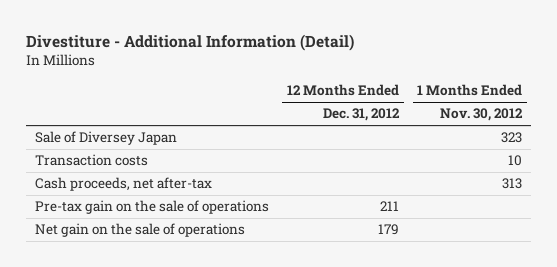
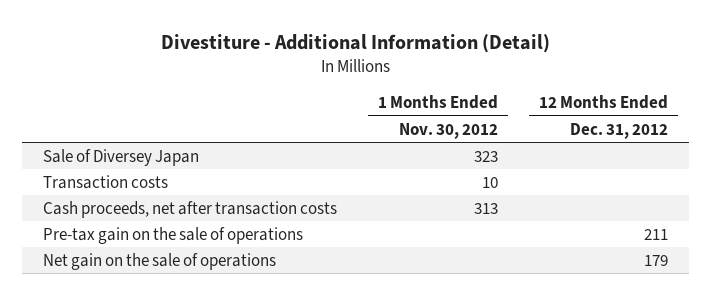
[34,177,212,192] Cash proceeds, net after-tax -> [42,200,337,218] Cash proceeds, net after transaction costs

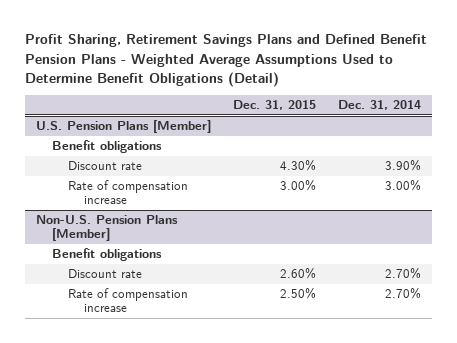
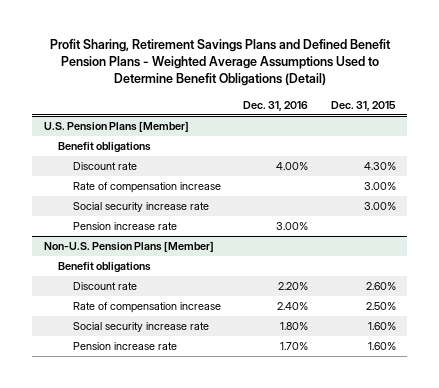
[337,100,421,111] Dec. 31, 2014 -> none
none -> [243,100,309,111] Dec. 31, 2016
none -> [72,202,209,213] Social security increase rate
none -> [72,222,177,231] Pension increase rate
none -> [72,322,209,333] Social security increase rate
none -> [72,342,177,351] Pension increase rate

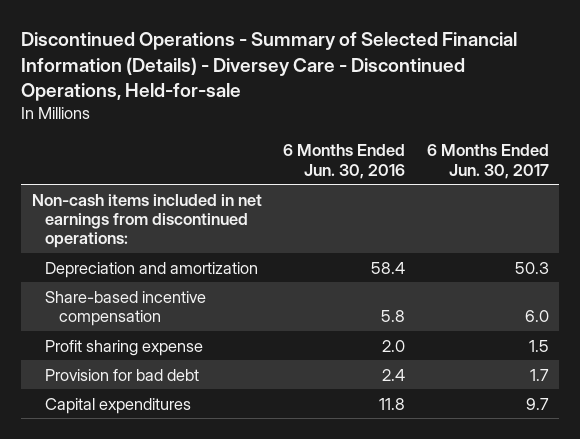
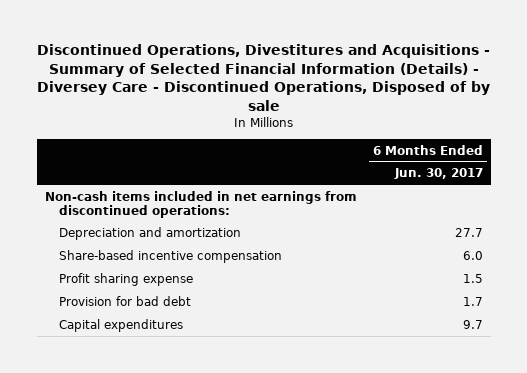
[20,32,517,102] Discontinued Operations - Summary of Selected Financial Information (Details) - Diversey Care - Discontinued Operations, Held-for-sale -> [36,44,490,111] Discontinued Operations, Divestitures and Acquisitions - Summary of Selected Financial Information (Details) - Diversey Care - Discontinued Operations, Disposed of by sale
[283,144,406,179] 6 Months Ended Jun. 30, 2016 -> none
[514,261,549,274] 50.3 -> [454,227,483,237] 27.7

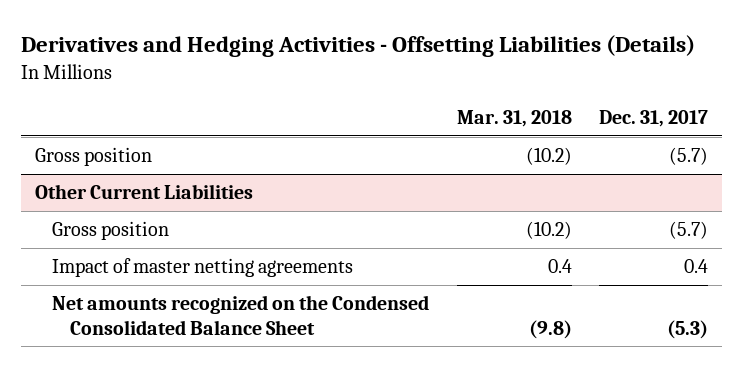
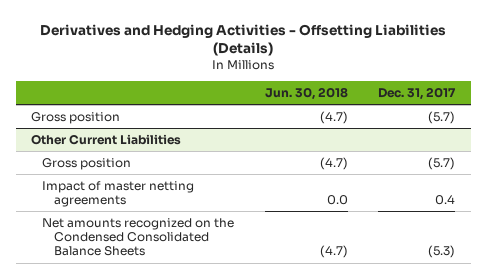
[456,110,572,128] Mar. 31, 2018 -> none
none -> [264,87,348,101] Jun. 30, 2018
[52,295,430,335] Net amounts recognized on the Condensed Consolidated Balance Sheet -> [42,217,235,257] Net amounts recognized on the Condensed Consolidated Balance Sheets

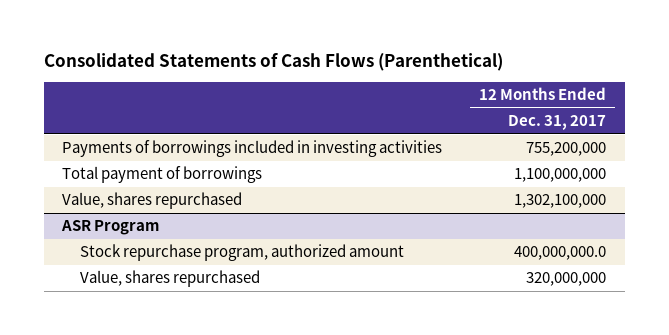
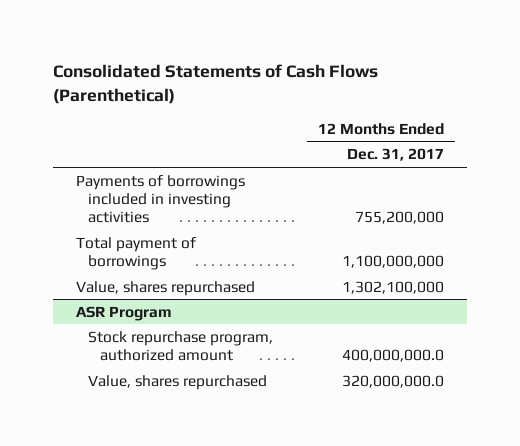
[526,272,607,287] 320,000,000 -> [342,374,445,388] 320,000,000.0

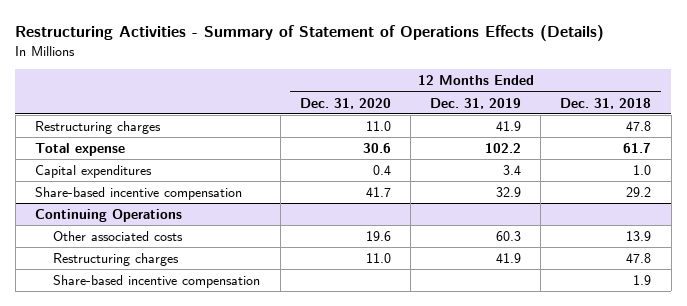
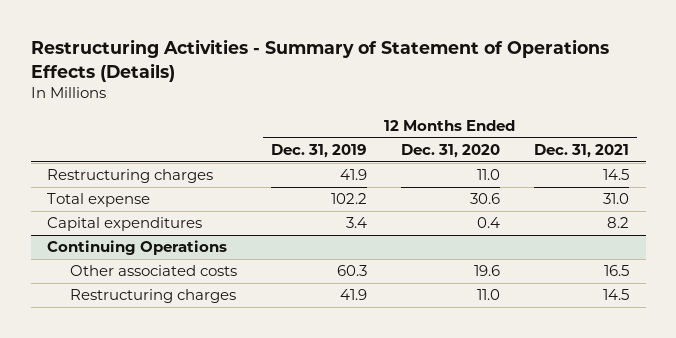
[560,97,652,109] Dec. 31, 2018 -> none
none -> [533,144,629,159] Dec. 31, 2021
[35,186,243,200] Share-based incentive compensation -> none
[53,274,261,288] Share-based incentive compensation -> none

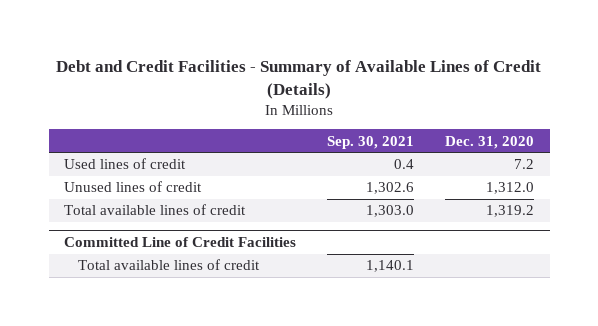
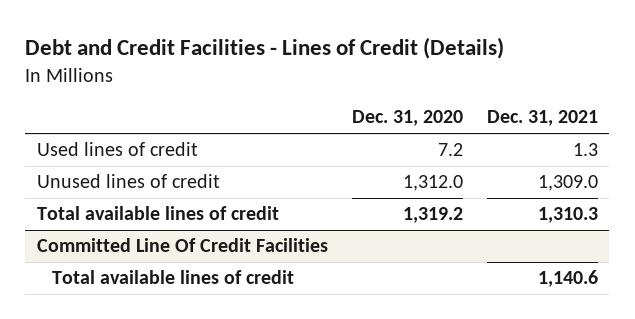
[56,59,542,99] Debt and Credit Facilities - Summary of Available Lines of Credit (Details) -> [25,37,505,60] Debt and Credit Facilities - Lines of Credit (Details)
[327,135,415,149] Sep. 30, 2021 -> none
none -> [486,110,598,127] Dec. 31, 2021
[64,237,297,248] Committed Line of Credit Facilities -> [37,238,329,253] Committed Line Of Credit Facilities

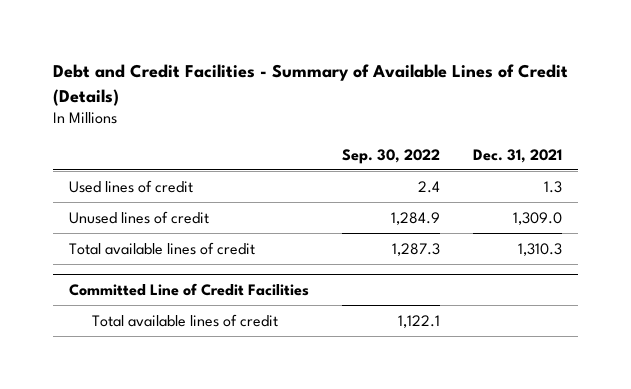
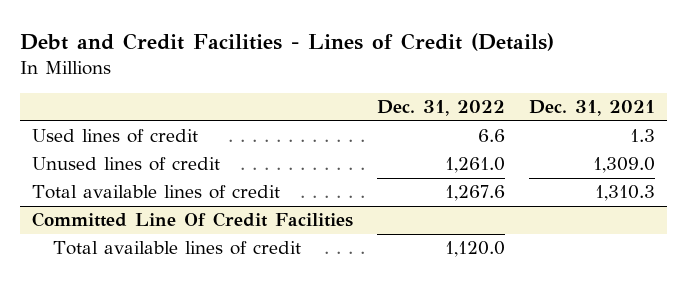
[52,64,568,106] Debt and Credit Facilities - Summary of Available Lines of Credit (Details) -> [19,33,554,52] Debt and Credit Facilities - Lines of Credit (Details)
[341,148,440,164] Sep. 30, 2022 -> none
none -> [376,100,505,117] Dec. 31, 2022
[69,282,310,296] Committed Line of Credit Facilities -> [31,212,353,228] Committed Line Of Credit Facilities

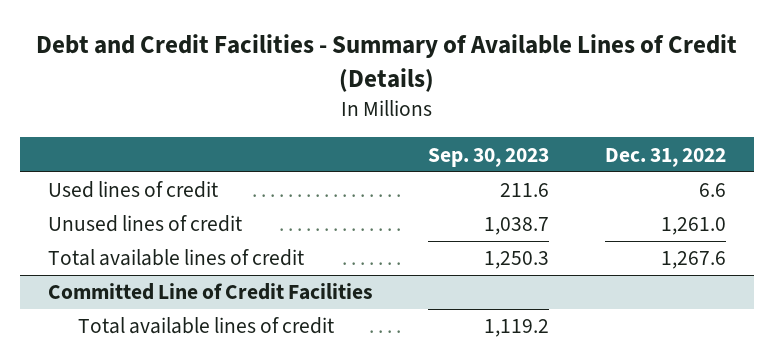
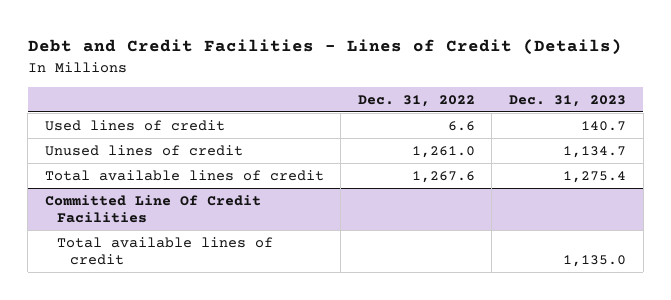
[35,34,737,92] Debt and Credit Facilities - Summary of Available Lines of Credit (Details) -> [27,39,622,56] Debt and Credit Facilities - Lines of Credit (Details)
[428,147,550,167] Sep. 30, 2023 -> none
none -> [509,94,627,107] Dec. 31, 2023
[47,283,373,301] Committed Line of Credit Facilities -> [44,194,261,224] Committed Line Of Credit Facilities

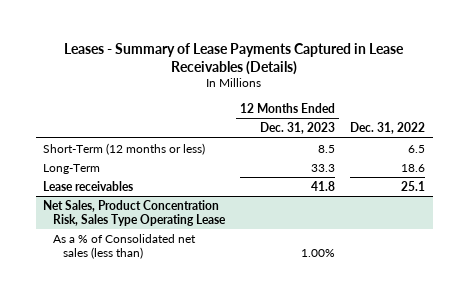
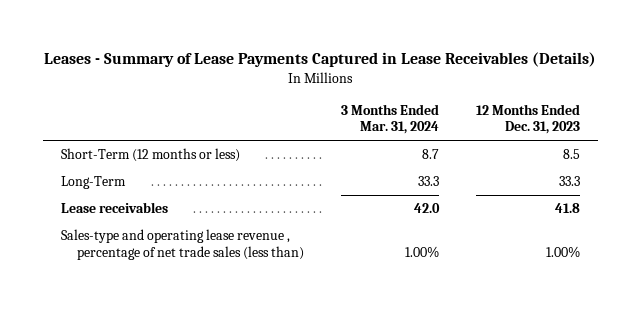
[350,122,426,135] Dec. 31, 2022 -> none
none -> [340,103,439,135] 3 Months Ended Mar. 31, 2024
[43,199,227,226] Net Sales, Product Concentration Risk, Sales Type Operating Lease -> none
[53,233,197,259] As a % of Consolidated net sales (less than) -> none
none -> [61,229,304,261] Sales-type and operating lease revenue , percentage of net trade sales (less than)

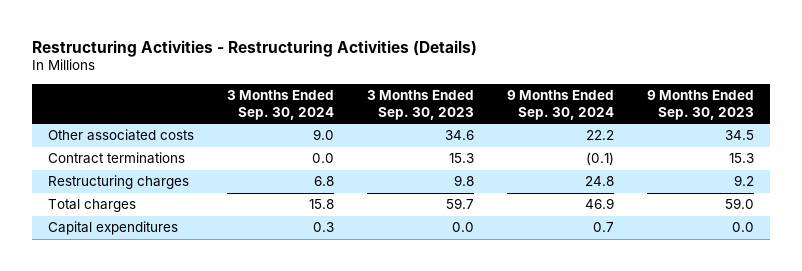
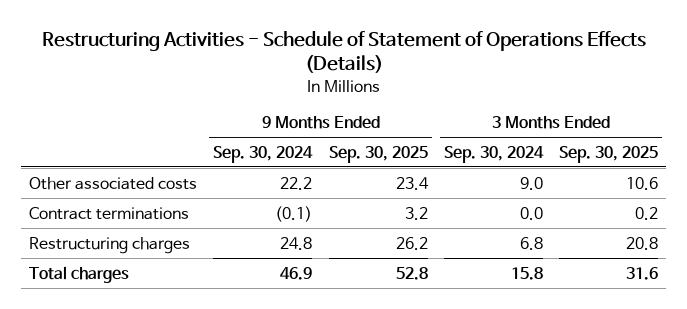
[31,39,477,57] Restructuring Activities - Restructuring Activities (Details) -> [41,30,646,74] Restructuring Activities - Schedule of Statement of Operations Effects (Details)
[367,90,475,120] 3 Months Ended Sep. 30, 2023 -> none
[646,90,754,120] 9 Months Ended Sep. 30, 2023 -> none
none -> [328,145,428,163] Sep. 30, 2025
none -> [559,145,659,163] Sep. 30, 2025
[48,221,179,236] Capital expenditures -> none

